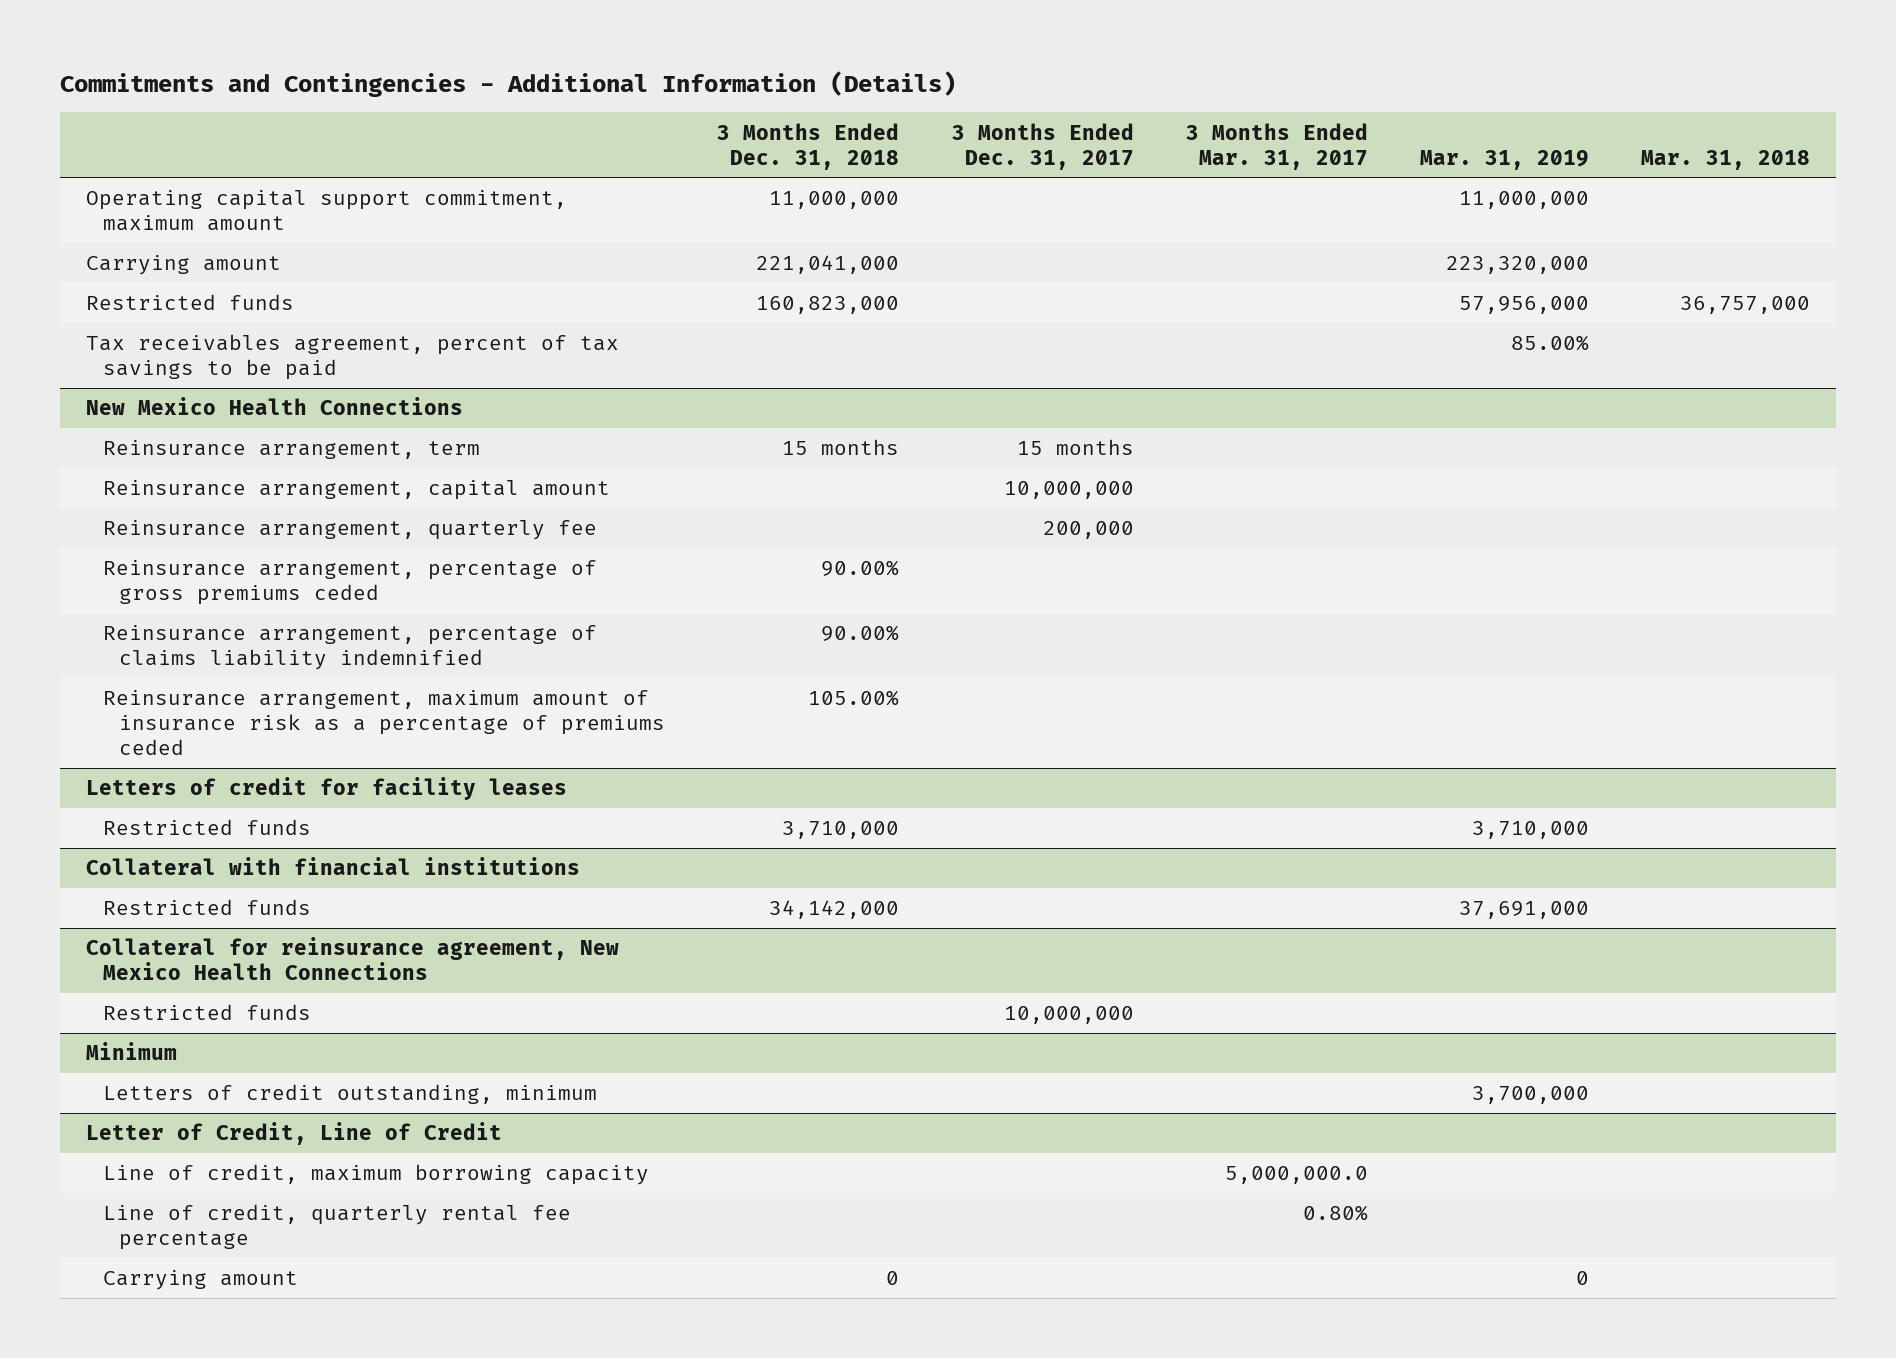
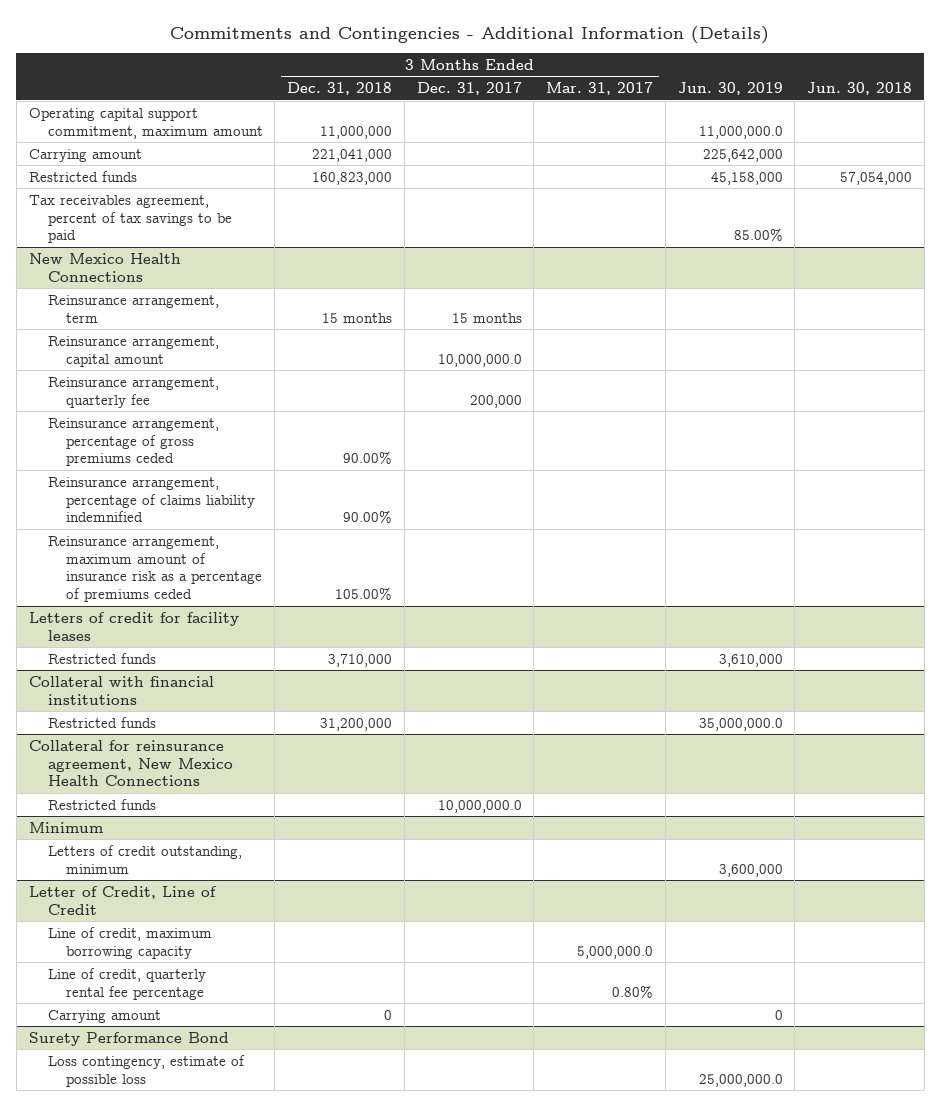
[1420,149,1590,170] Mar. 31, 2019 -> none
[1641,149,1811,170] Mar. 31, 2018 -> none
none -> [677,82,783,96] Jun. 30, 2019
none -> [807,82,913,96] Jun. 30, 2018
[1003,481,1134,500] 10,000,000 -> [437,353,522,367] 10,000,000.0
[769,900,900,920] 34,142,000 -> [320,717,393,731] 31,200,000
[1003,1006,1134,1025] 10,000,000 -> [437,799,522,813] 10,000,000.0
none -> [28,1031,229,1046] Surety Performance Bond
none -> [47,1054,245,1087] Loss contingency, estimate of possible loss

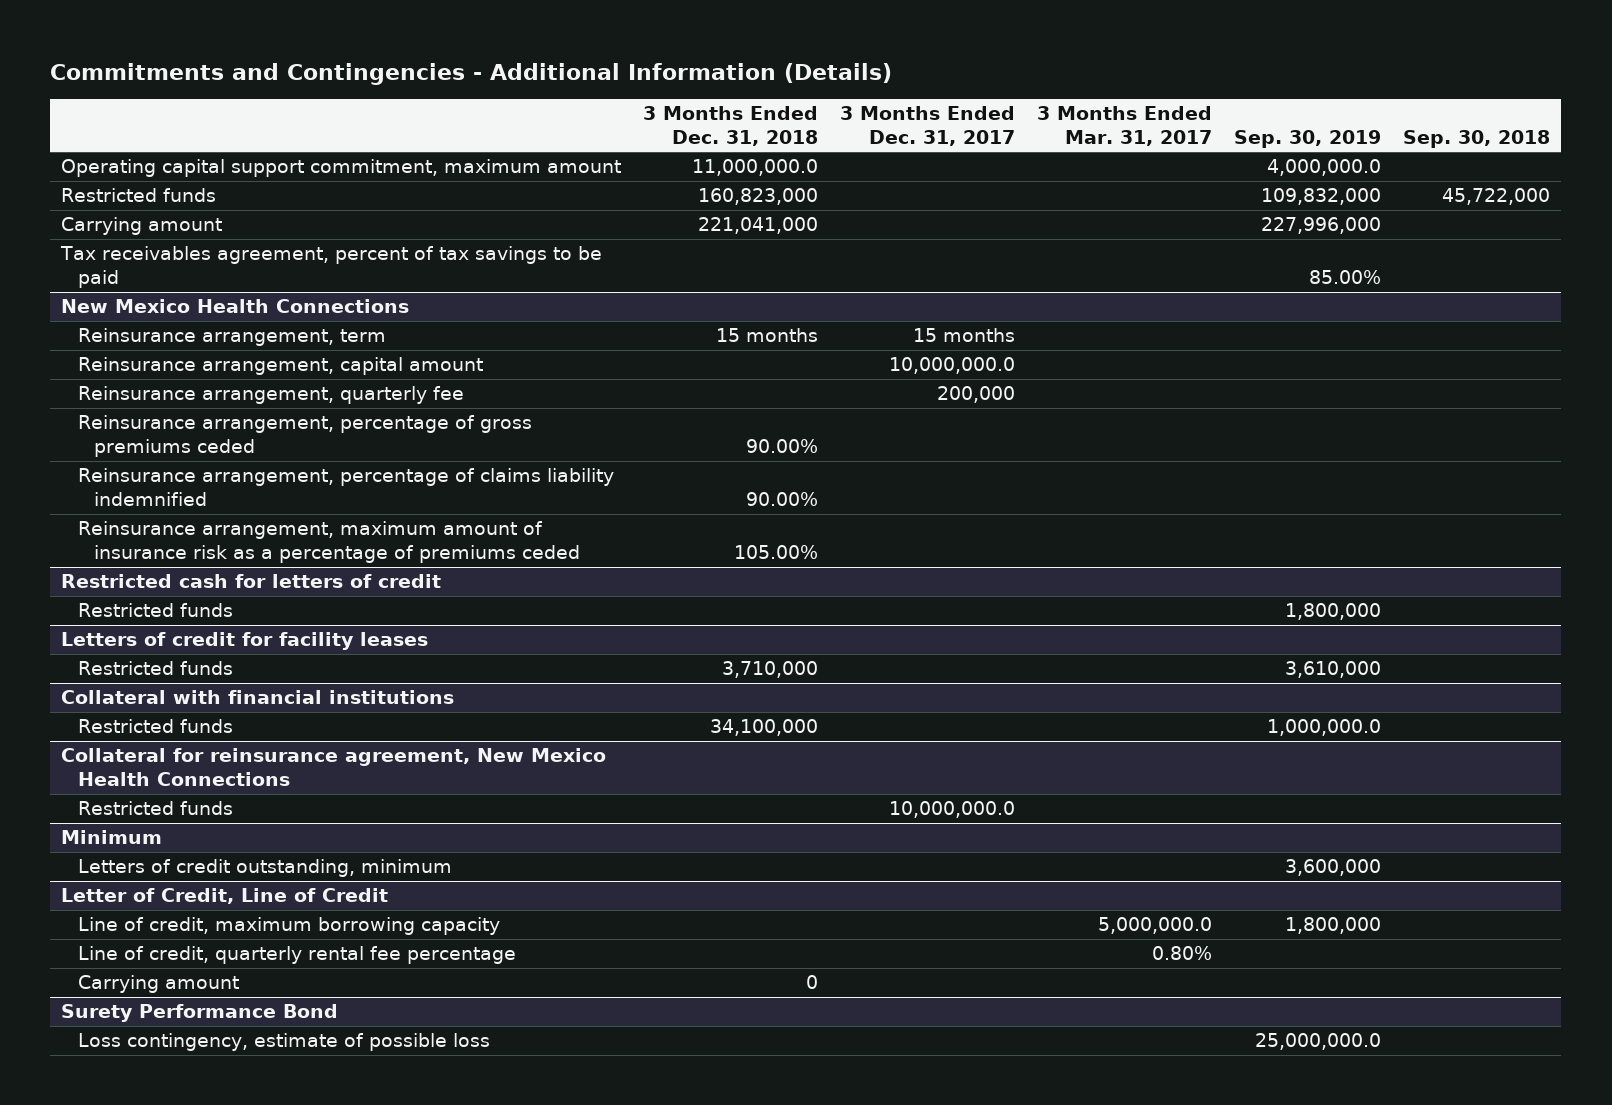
[677,82,783,96] Jun. 30, 2019 -> none
[807,82,913,96] Jun. 30, 2018 -> none
none -> [1234,129,1382,148] Sep. 30, 2019
none -> [1403,129,1551,148] Sep. 30, 2018
[320,125,393,139] 11,000,000 -> [692,159,819,177] 11,000,000.0
[28,148,142,162] Carrying amount -> [61,217,223,236] Carrying amount
none -> [61,574,442,589] Restricted cash for letters of credit
none -> [77,603,233,618] Restricted funds
[320,717,393,731] 31,200,000 -> [710,719,819,737] 34,100,000

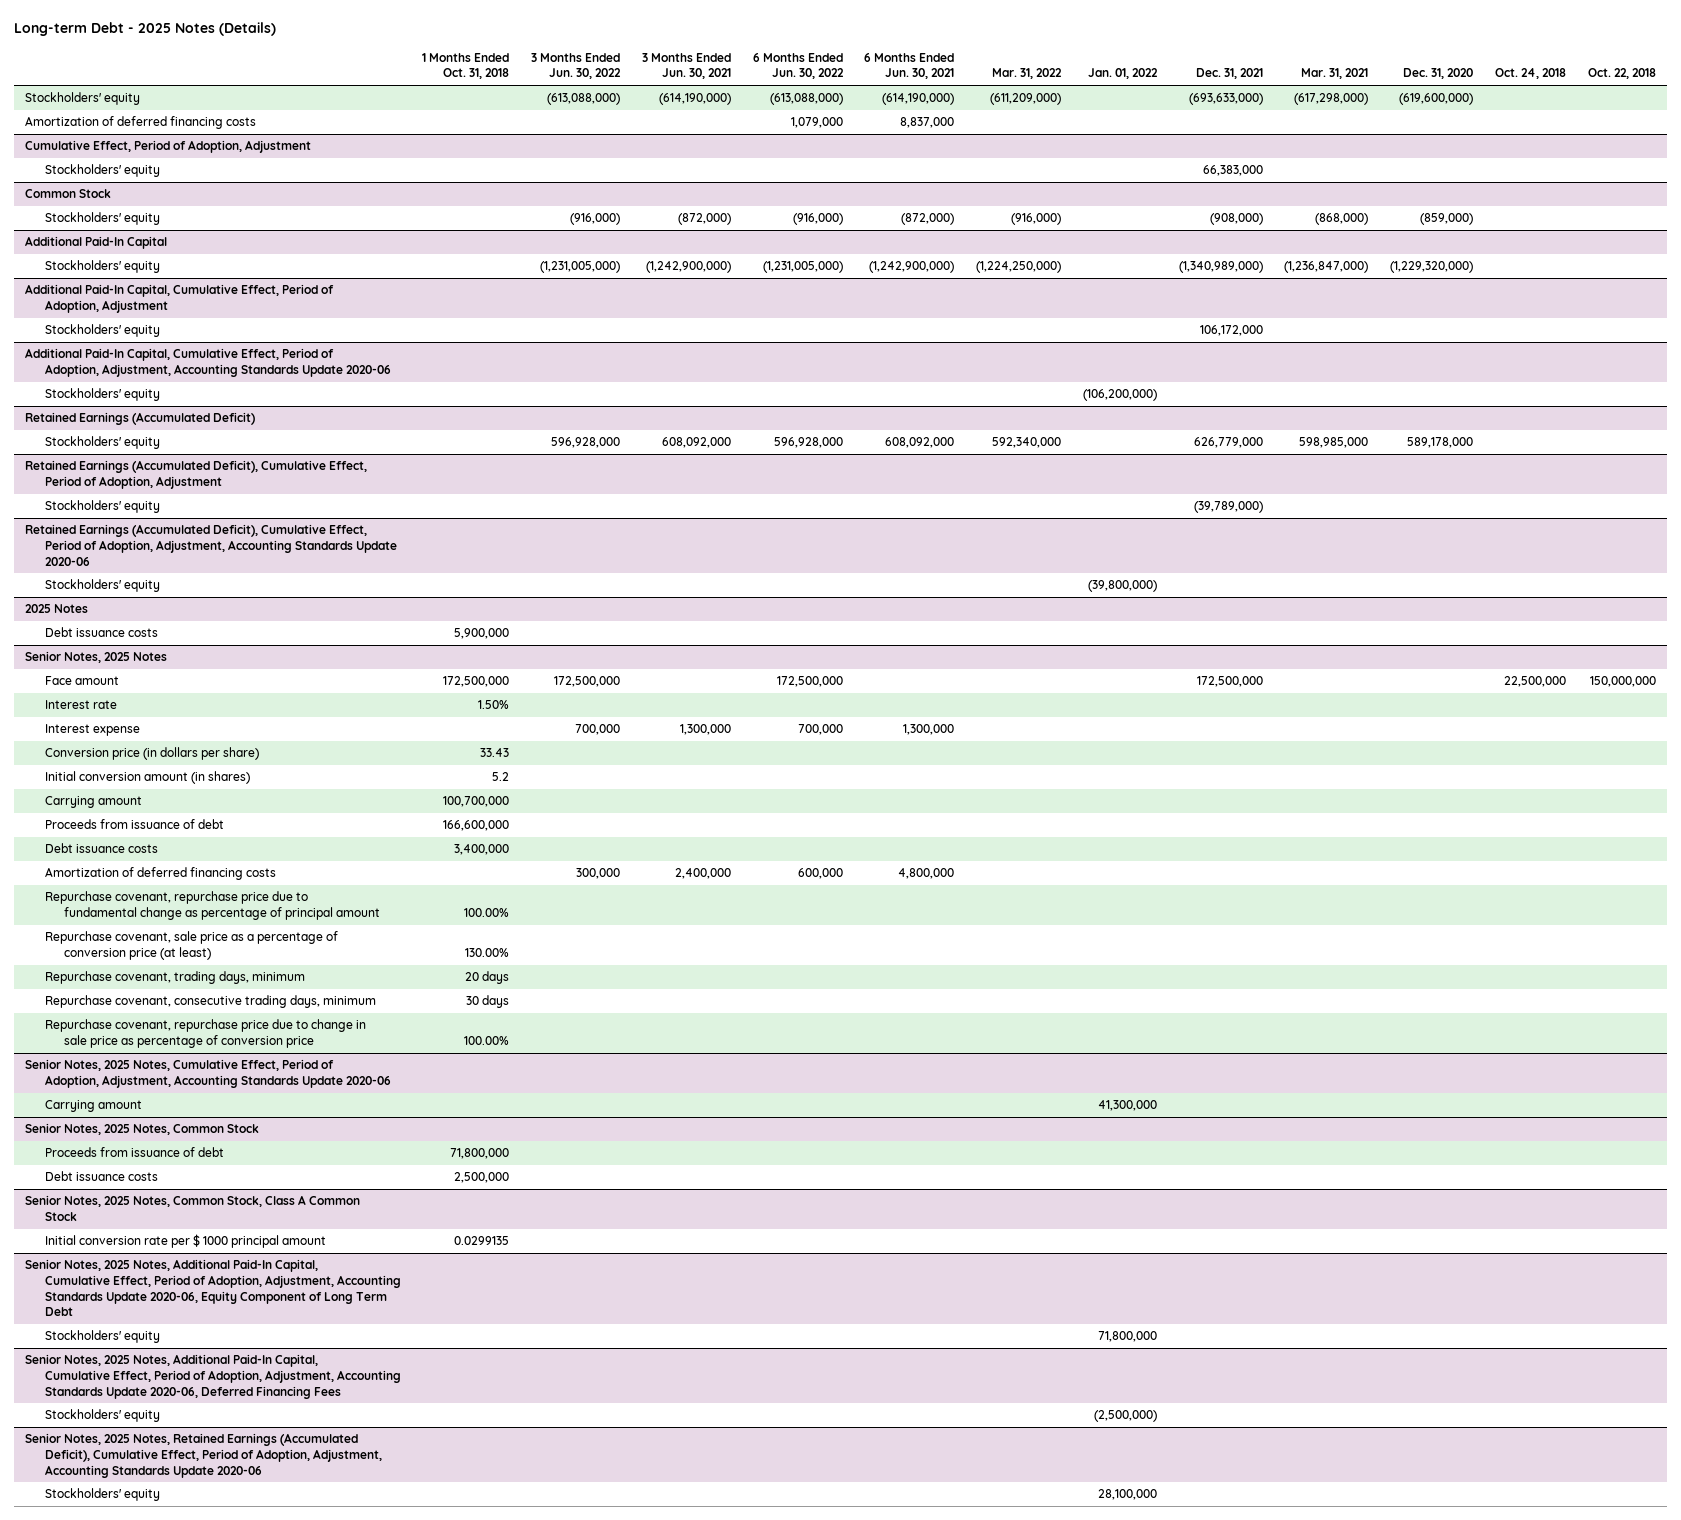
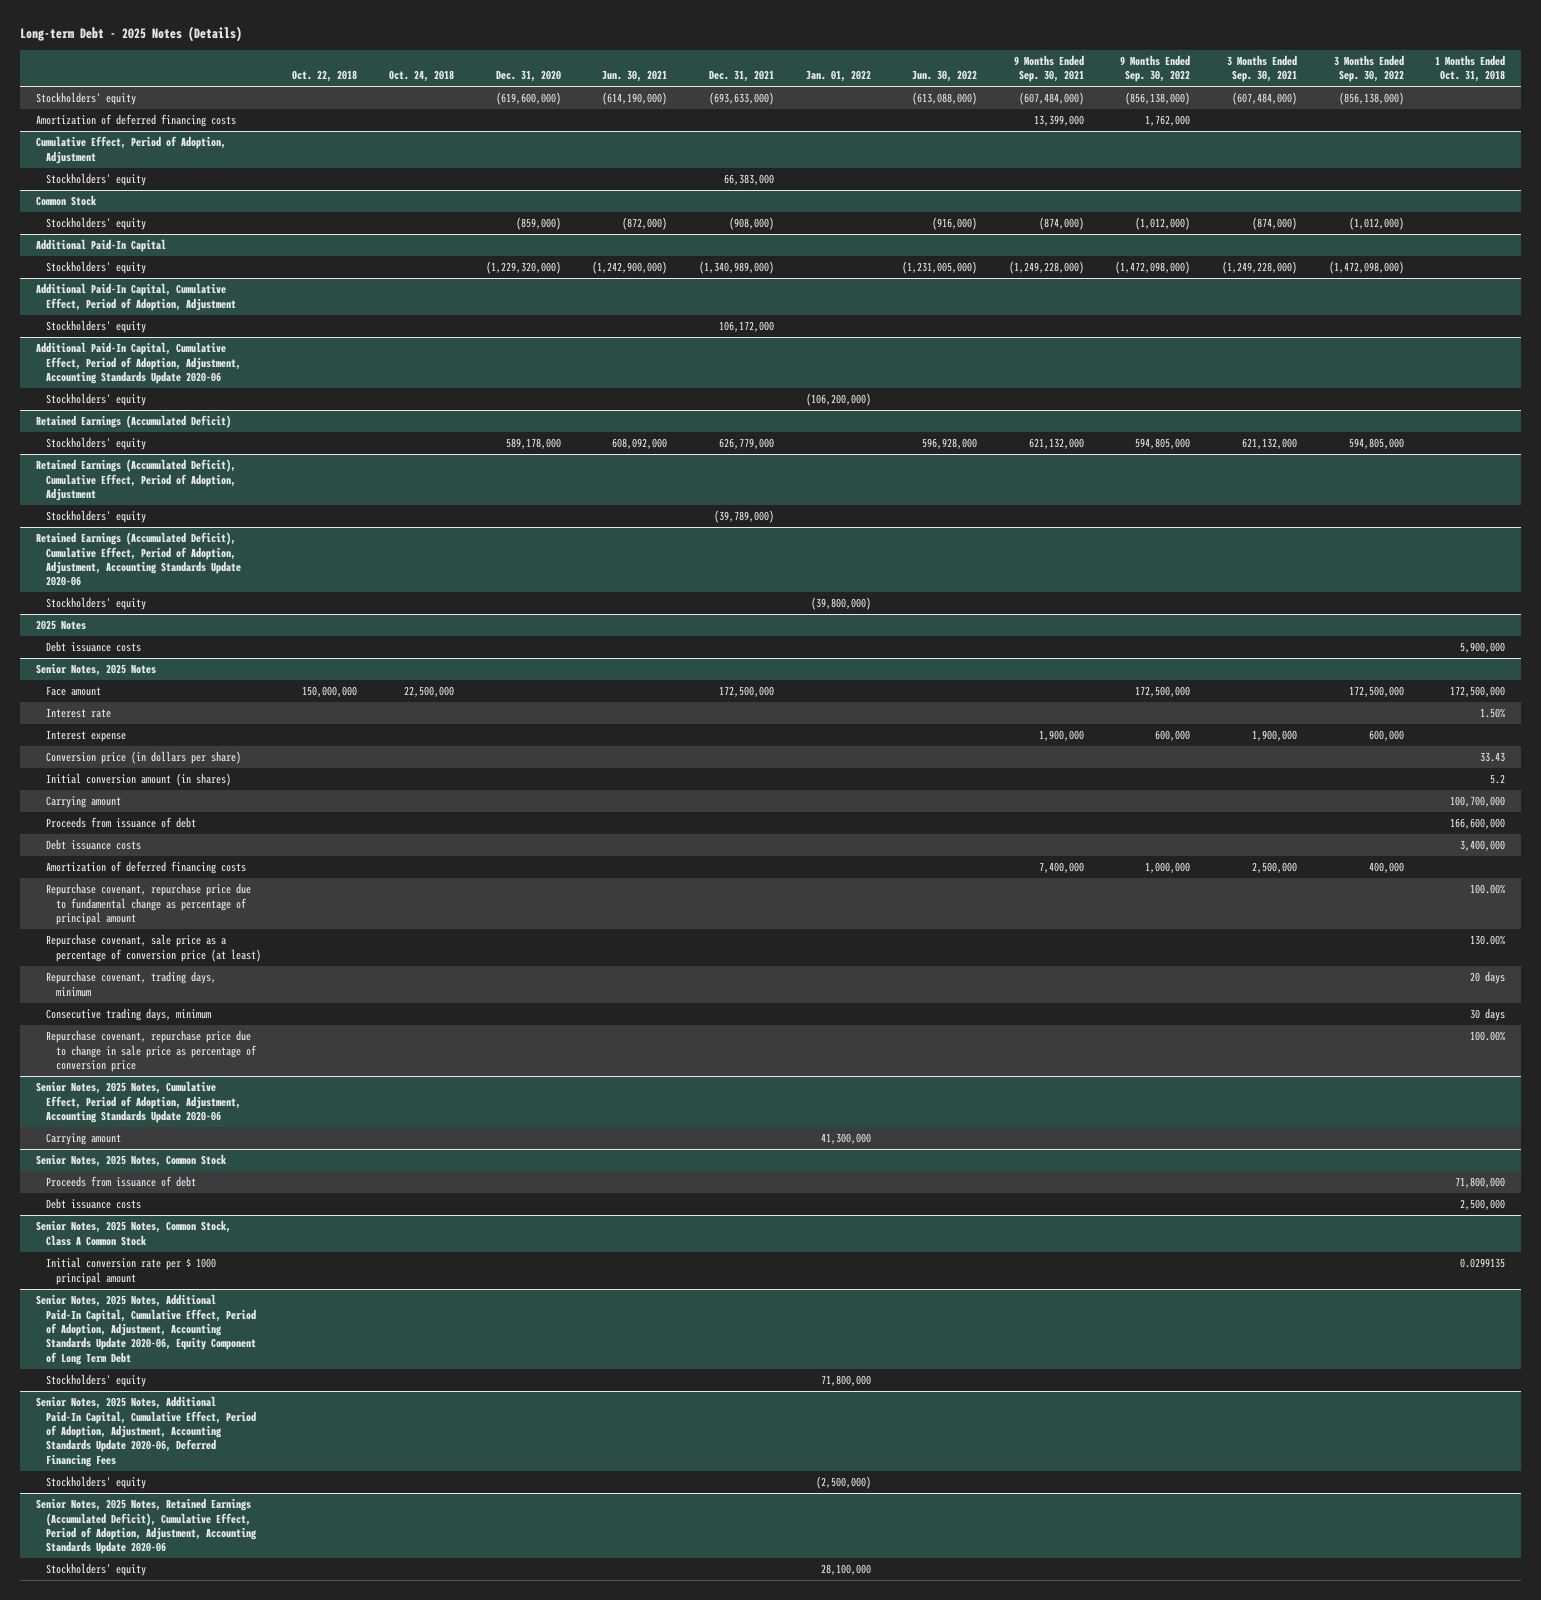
[531,52,622,80] 3 Months Ended Jun. 30, 2022 -> none
[641,52,731,80] 3 Months Ended Jun. 30, 2021 -> none
[752,52,844,80] 6 Months Ended Jun. 30, 2022 -> none
[864,52,955,80] 6 Months Ended Jun. 30, 2021 -> none
[992,68,1063,80] Mar. 31, 2022 -> none
[1301,68,1369,80] Mar. 31, 2021 -> none
none -> [602,70,668,83] Jun. 30, 2021
none -> [912,70,978,83] Jun. 30, 2022
none -> [1013,54,1084,83] 9 Months Ended Sep. 30, 2021
none -> [1120,54,1191,83] 9 Months Ended Sep. 30, 2022
none -> [1227,54,1298,83] 3 Months Ended Sep. 30, 2021
none -> [1333,54,1404,83] 3 Months Ended Sep. 30, 2022
[44,995,376,1009] Repurchase covenant, consecutive trading days, minimum -> [45,1008,211,1022] Consecutive trading days, minimum

